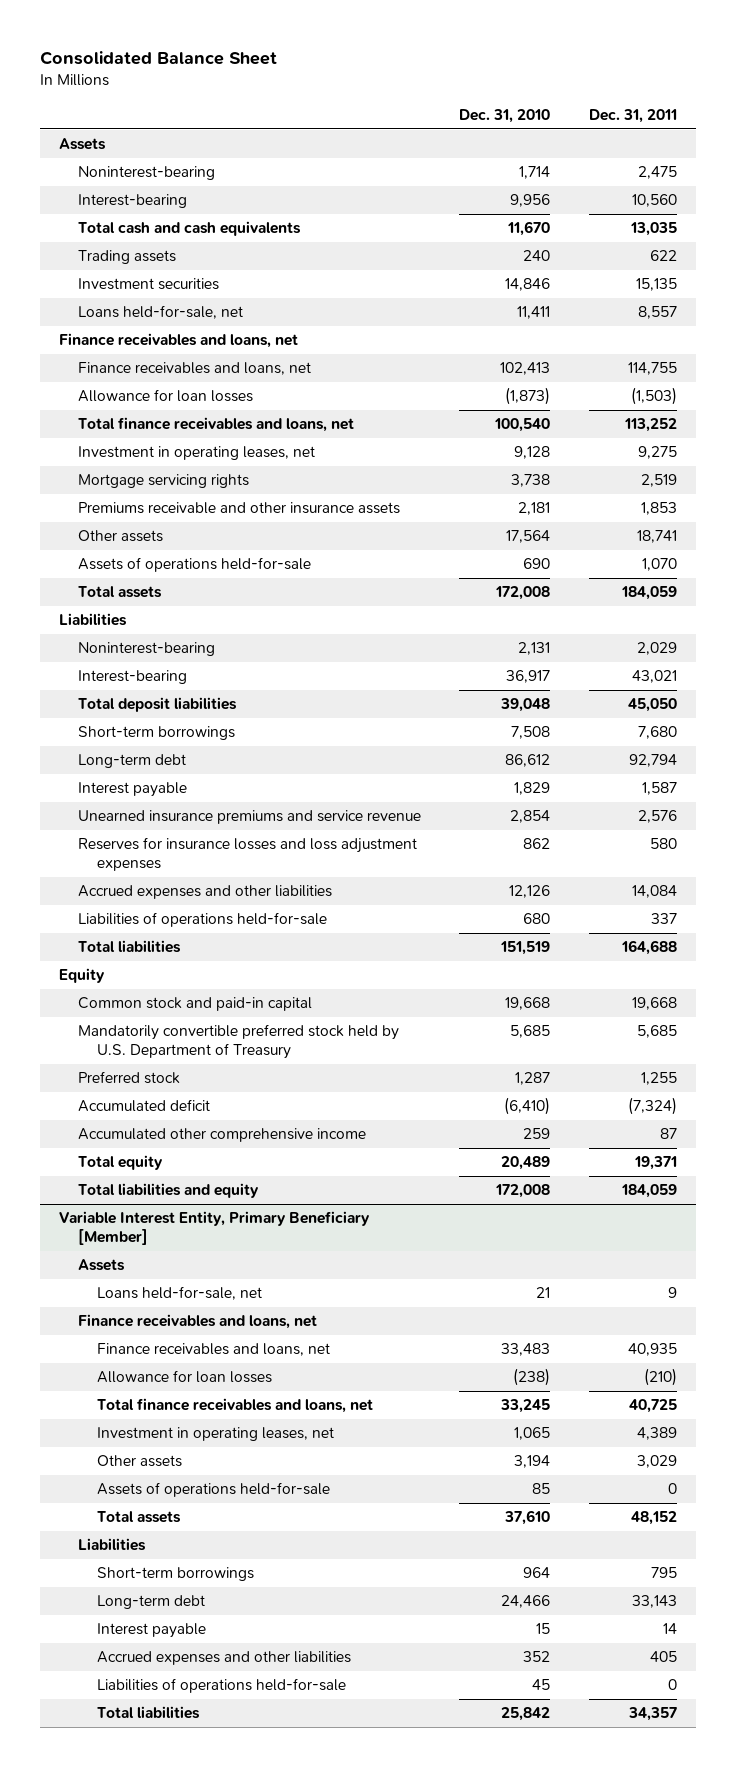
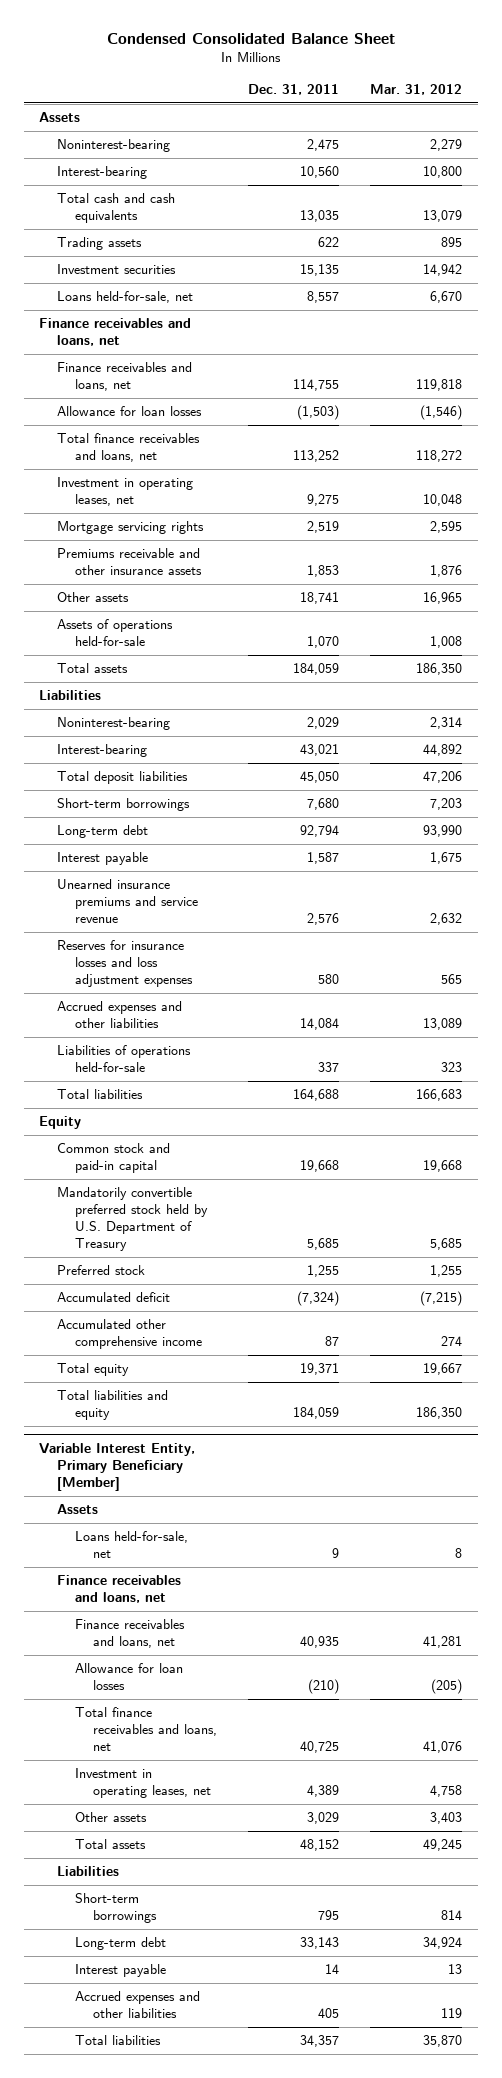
[40,51,278,66] Consolidated Balance Sheet -> [106,33,395,45] Condensed Consolidated Balance Sheet
[459,109,551,124] Dec. 31, 2010 -> none
none -> [370,83,463,95] Mar. 31, 2012
[96,1482,330,1498] Assets of operations held-for-sale -> none
[96,1678,346,1694] Liabilities of operations held-for-sale -> none

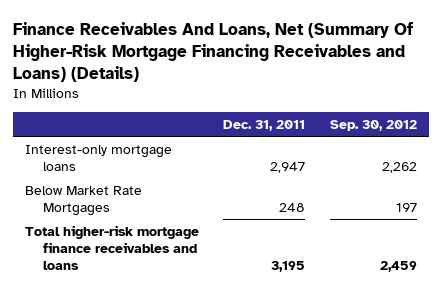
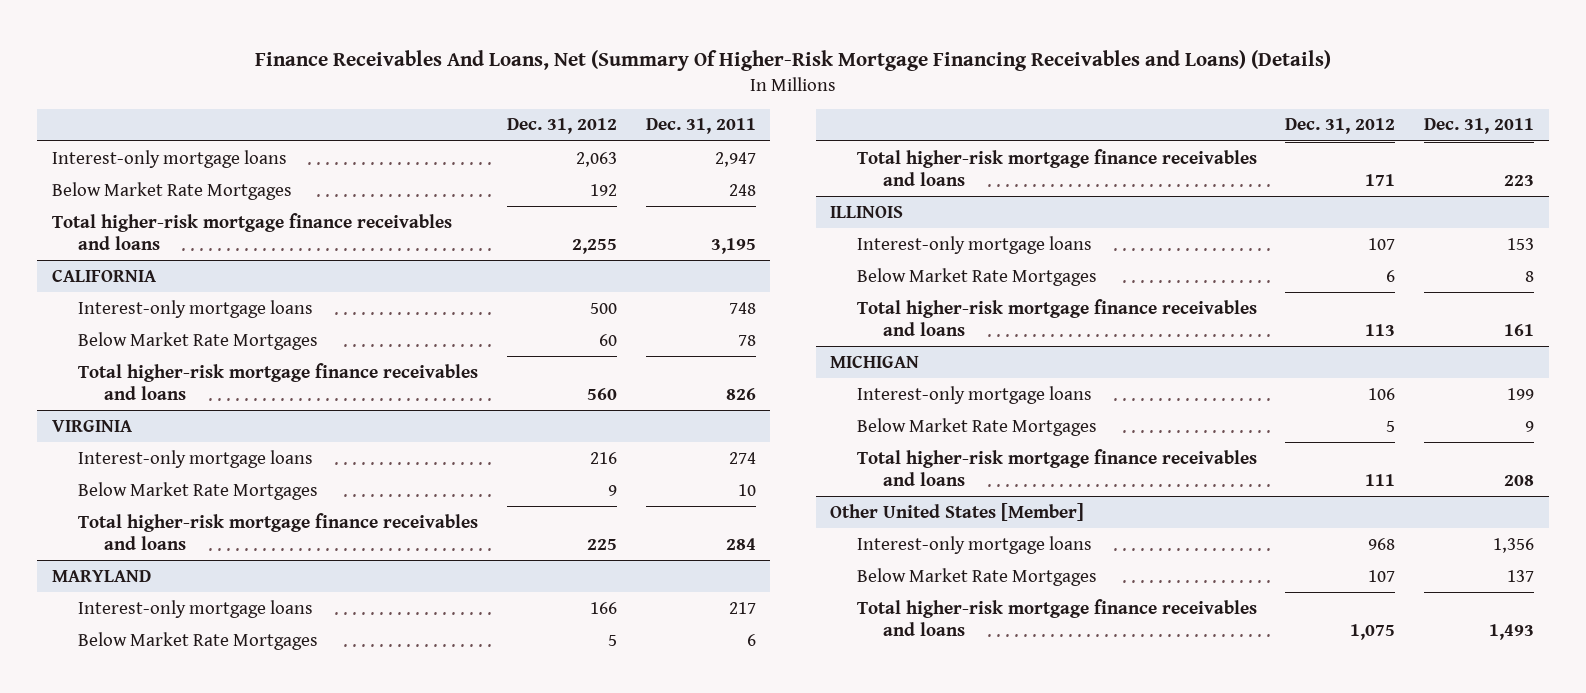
[330,120,418,132] Sep. 30, 2012 -> none
none -> [506,118,617,135] Dec. 31, 2012
none -> [51,268,156,282] CALIFORNIA
none -> [77,299,313,318] Interest-only mortgage loans
none -> [77,331,318,350] Below Market Rate Mortgages
none -> [77,362,478,401] Total higher-risk mortgage finance receivables and loans
none -> [51,419,132,432] VIRGINIA
none -> [77,449,313,468] Interest-only mortgage loans
none -> [77,481,318,500] Below Market Rate Mortgages
none -> [77,512,478,551] Total higher-risk mortgage finance receivables and loans
none -> [51,569,151,582] MARYLAND
none -> [77,599,313,618] Interest-only mortgage loans
none -> [77,631,318,650] Below Market Rate Mortgages
none -> [856,148,1257,187] Total higher-risk mortgage finance receivables and loans
none -> [830,205,904,218] ILLINOIS
none -> [856,235,1092,254] Interest-only mortgage loans
none -> [856,267,1097,286] Below Market Rate Mortgages
none -> [856,298,1257,337] Total higher-risk mortgage finance receivables and loans
none -> [830,354,920,368] MICHIGAN
none -> [856,385,1092,404] Interest-only mortgage loans
none -> [856,417,1097,436] Below Market Rate Mortgages
none -> [856,448,1257,487] Total higher-risk mortgage finance receivables and loans
none -> [830,502,1085,521] Other United States [Member]
none -> [856,535,1092,554] Interest-only mortgage loans
none -> [856,567,1097,586] Below Market Rate Mortgages
none -> [856,598,1257,637] Total higher-risk mortgage finance receivables and loans

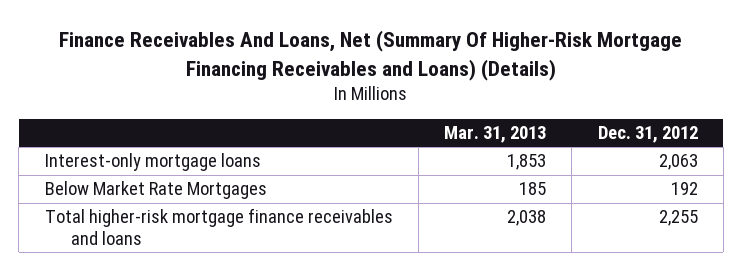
[645,118,756,135] Dec. 31, 2011 -> none
none -> [444,126,547,144] Mar. 31, 2013
[51,268,156,282] CALIFORNIA -> none
[77,299,313,318] Interest-only mortgage loans -> none
[77,331,318,350] Below Market Rate Mortgages -> none
[77,362,478,401] Total higher-risk mortgage finance receivables and loans -> none
[51,419,132,432] VIRGINIA -> none
[77,449,313,468] Interest-only mortgage loans -> none
[77,481,318,500] Below Market Rate Mortgages -> none
[77,512,478,551] Total higher-risk mortgage finance receivables and loans -> none
[51,569,151,582] MARYLAND -> none
[77,599,313,618] Interest-only mortgage loans -> none
[77,631,318,650] Below Market Rate Mortgages -> none
[856,148,1257,187] Total higher-risk mortgage finance receivables and loans -> none
[830,205,904,218] ILLINOIS -> none
[856,235,1092,254] Interest-only mortgage loans -> none
[856,267,1097,286] Below Market Rate Mortgages -> none
[856,298,1257,337] Total higher-risk mortgage finance receivables and loans -> none
[830,354,920,368] MICHIGAN -> none
[856,385,1092,404] Interest-only mortgage loans -> none
[856,417,1097,436] Below Market Rate Mortgages -> none
[856,448,1257,487] Total higher-risk mortgage finance receivables and loans -> none
[830,502,1085,521] Other United States [Member] -> none
[856,535,1092,554] Interest-only mortgage loans -> none
[856,567,1097,586] Below Market Rate Mortgages -> none
[856,598,1257,637] Total higher-risk mortgage finance receivables and loans -> none

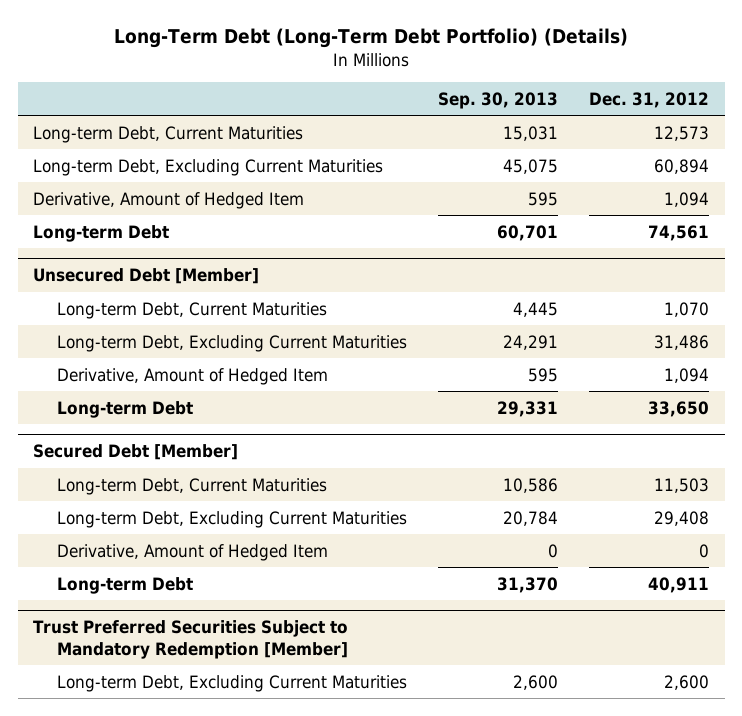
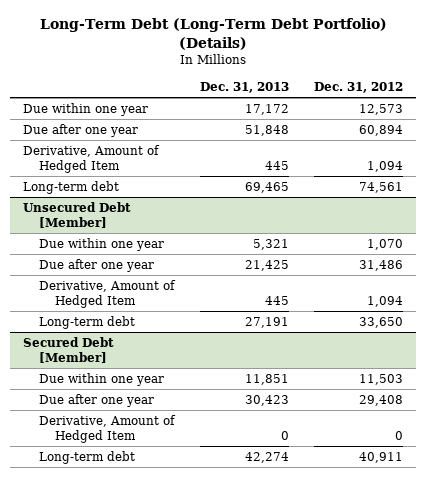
[437,92,558,110] Sep. 30, 2013 -> none
none -> [199,81,289,93] Dec. 31, 2013
[33,125,304,143] Long-term Debt, Current Maturities -> [22,102,148,116] Due within one year
[33,158,384,176] Long-term Debt, Excluding Current Maturities -> [22,123,138,137] Due after one year
[33,224,170,242] Long-term Debt -> [22,180,119,194] Long-term debt
[56,301,327,319] Long-term Debt, Current Maturities -> [39,237,165,251] Due within one year
[56,334,407,352] Long-term Debt, Excluding Current Maturities -> [39,258,155,272] Due after one year
[56,400,193,418] Long-term Debt -> [39,315,136,329] Long-term debt
[56,477,327,495] Long-term Debt, Current Maturities -> [39,372,165,386] Due within one year
[56,510,407,528] Long-term Debt, Excluding Current Maturities -> [39,393,155,407] Due after one year
[33,620,349,659] Trust Preferred Securities Subject to Mandatory Redemption [Member] -> none
[56,674,407,692] Long-term Debt, Excluding Current Maturities -> none
[56,576,193,594] Long-term Debt -> [39,450,136,464] Long-term debt

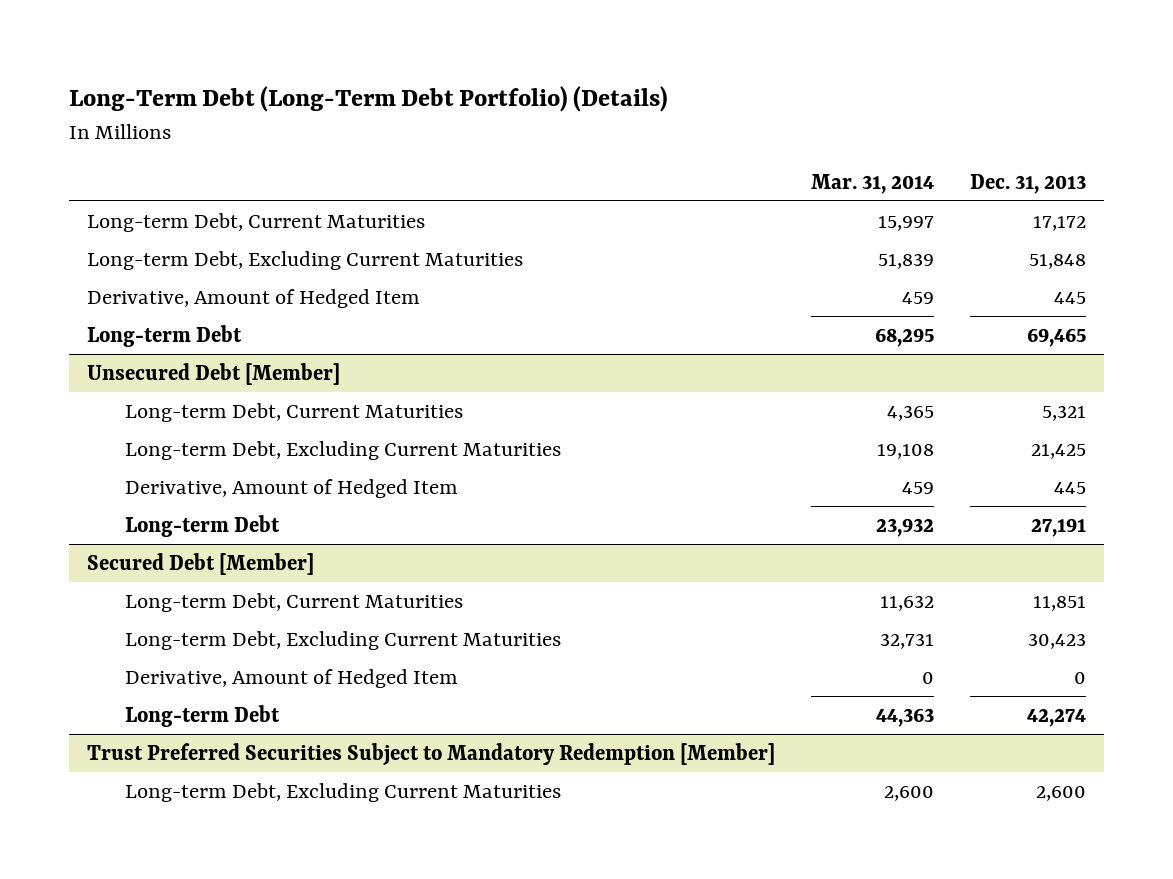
[314,81,404,93] Dec. 31, 2012 -> none
none -> [811,173,935,194] Mar. 31, 2014
[22,102,148,116] Due within one year -> [87,212,426,232] Long-term Debt, Current Maturities
[22,123,138,137] Due after one year -> [87,250,524,270] Long-term Debt, Excluding Current Maturities
[22,180,119,194] Long-term debt -> [87,324,243,347] Long-term Debt
[39,237,165,251] Due within one year -> [124,402,463,422] Long-term Debt, Current Maturities
[39,258,155,272] Due after one year -> [124,440,561,460] Long-term Debt, Excluding Current Maturities
[39,315,136,329] Long-term debt -> [124,514,280,537] Long-term Debt
[39,372,165,386] Due within one year -> [124,592,463,612] Long-term Debt, Current Maturities
[39,393,155,407] Due after one year -> [124,630,561,650] Long-term Debt, Excluding Current Maturities
[39,450,136,464] Long-term debt -> [124,704,280,727] Long-term Debt
none -> [87,742,776,765] Trust Preferred Securities Subject to Mandatory Redemption [Member]
none -> [124,782,561,802] Long-term Debt, Excluding Current Maturities

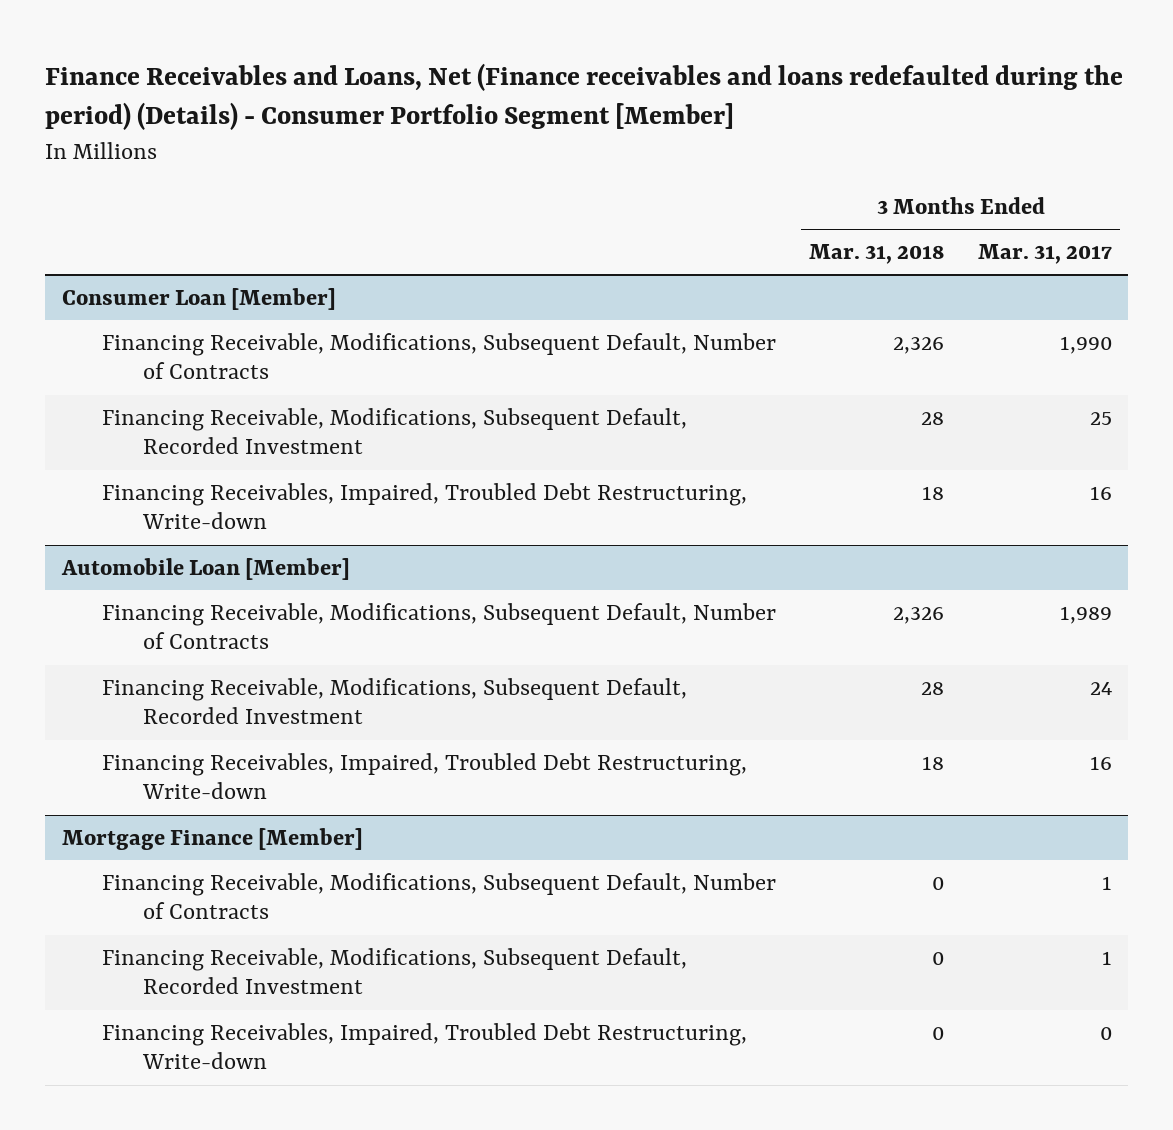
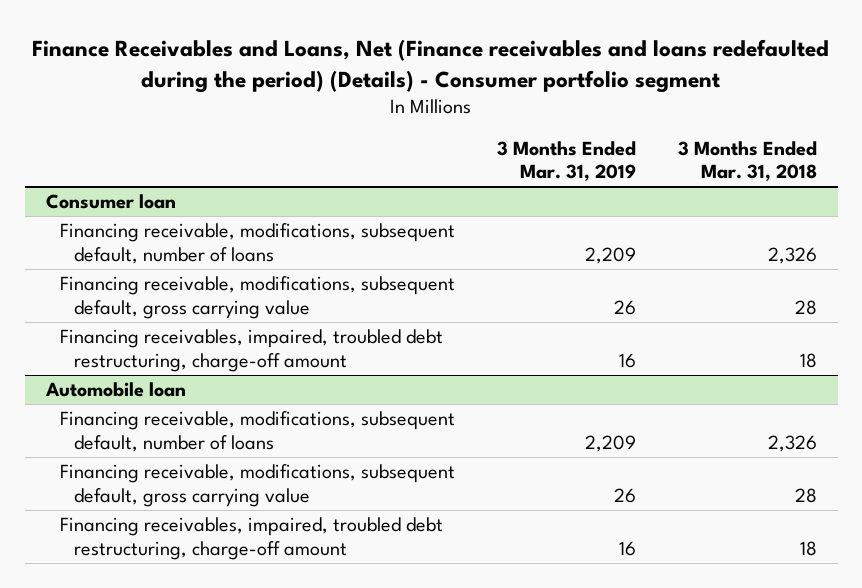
[45,62,1124,131] Finance Receivables and Loans, Net (Finance receivables and loans redefaulted during the period) (Details) - Consumer Portfolio Segment [Member] -> [32,38,830,93] Finance Receivables and Loans, Net (Finance receivables and loans redefaulted during the period) (Details) - Consumer portfolio segment
[977,243,1112,264] Mar. 31, 2017 -> none
none -> [496,140,636,182] 3 Months Ended Mar. 31, 2019
[61,827,363,850] Mortgage Finance [Member] -> none
[102,872,777,920] Financing Receivable, Modifications, Subsequent Default, Number of Contracts -> none
[102,947,688,995] Financing Receivable, Modifications, Subsequent Default, Recorded Investment -> none
[102,1022,748,1070] Financing Receivables, Impaired, Troubled Debt Restructuring, Write-down -> none
[61,287,336,310] Consumer Loan [Member] -> [45,194,176,210] Consumer loan
[102,332,777,380] Financing Receivable, Modifications, Subsequent Default, Number of Contracts -> [59,223,455,264] Financing receivable, modifications, subsequent default, number of loans
[102,407,688,455] Financing Receivable, Modifications, Subsequent Default, Recorded Investment -> [59,276,455,319] Financing receivable, modifications, subsequent default, gross carrying value
[102,482,748,530] Financing Receivables, Impaired, Troubled Debt Restructuring, Write-down -> [59,329,443,372] Financing receivables, impaired, troubled debt restructuring, charge-off amount
[60,557,350,580] Automobile Loan [Member] -> [44,382,186,398] Automobile loan
[102,602,777,650] Financing Receivable, Modifications, Subsequent Default, Number of Contracts -> [59,411,455,452] Financing receivable, modifications, subsequent default, number of loans
[102,677,688,725] Financing Receivable, Modifications, Subsequent Default, Recorded Investment -> [59,464,455,507] Financing receivable, modifications, subsequent default, gross carrying value
[102,752,748,800] Financing Receivables, Impaired, Troubled Debt Restructuring, Write-down -> [59,517,443,560] Financing receivables, impaired, troubled debt restructuring, charge-off amount

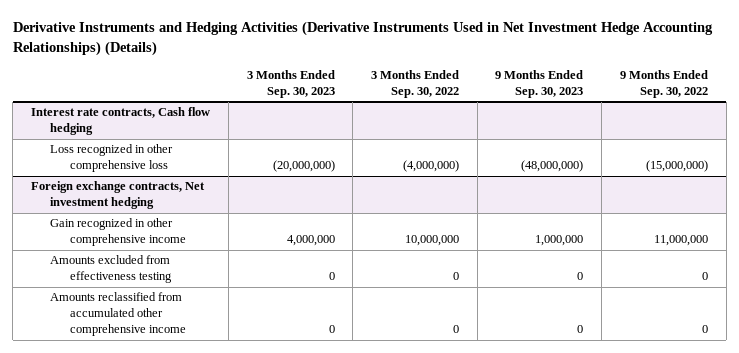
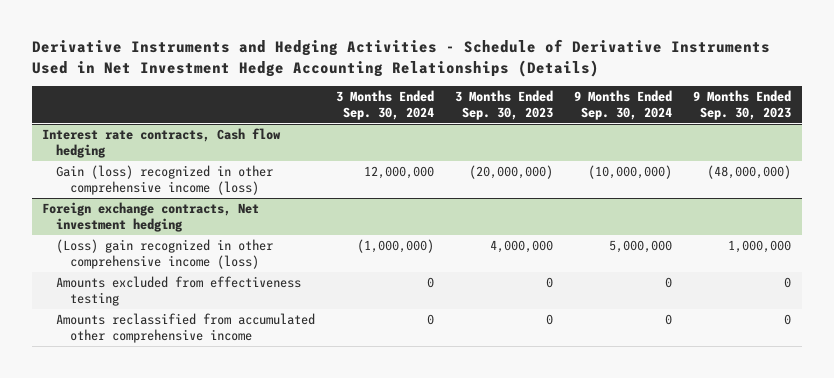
[12,21,713,56] Derivative Instruments and Hedging Activities (Derivative Instruments Used in Net Investment Hedge Accounting Relationships) (Details) -> [31,39,770,77] Derivative Instruments and Hedging Activities - Schedule of Derivative Instruments Used in Net Investment Hedge Accounting Relationships (Details)
[370,69,459,98] 3 Months Ended Sep. 30, 2022 -> none
[619,69,708,98] 9 Months Ended Sep. 30, 2022 -> none
none -> [336,90,435,120] 3 Months Ended Sep. 30, 2024
none -> [574,90,673,120] 9 Months Ended Sep. 30, 2024
[50,144,174,173] Loss recognized in other comprehensive loss -> [56,165,274,195] Gain (loss) recognized in other comprehensive income (loss)
[50,218,186,247] Gain recognized in other comprehensive income -> [56,239,274,269] (Loss) gain recognized in other comprehensive income (loss)

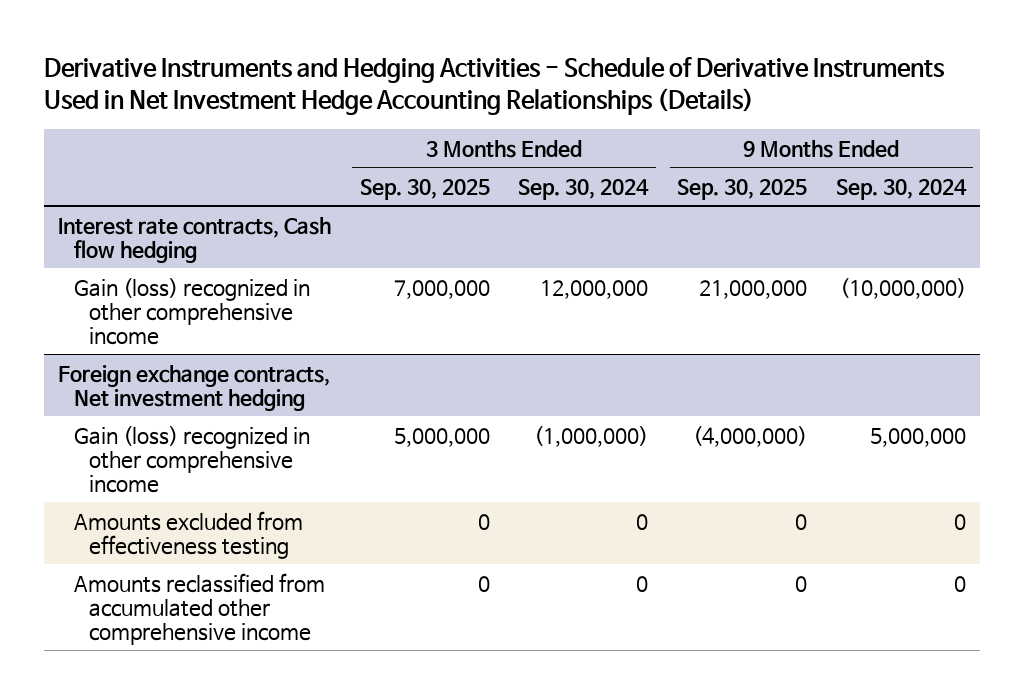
[455,90,554,120] 3 Months Ended Sep. 30, 2023 -> none
[693,90,792,120] 9 Months Ended Sep. 30, 2023 -> none
none -> [359,178,490,200] Sep. 30, 2025
none -> [677,178,808,200] Sep. 30, 2025
[56,165,274,195] Gain (loss) recognized in other comprehensive income (loss) -> [73,277,310,345] Gain (loss) recognized in other comprehensive income
[56,239,274,269] (Loss) gain recognized in other comprehensive income (loss) -> [73,425,310,493] Gain (loss) recognized in other comprehensive income

